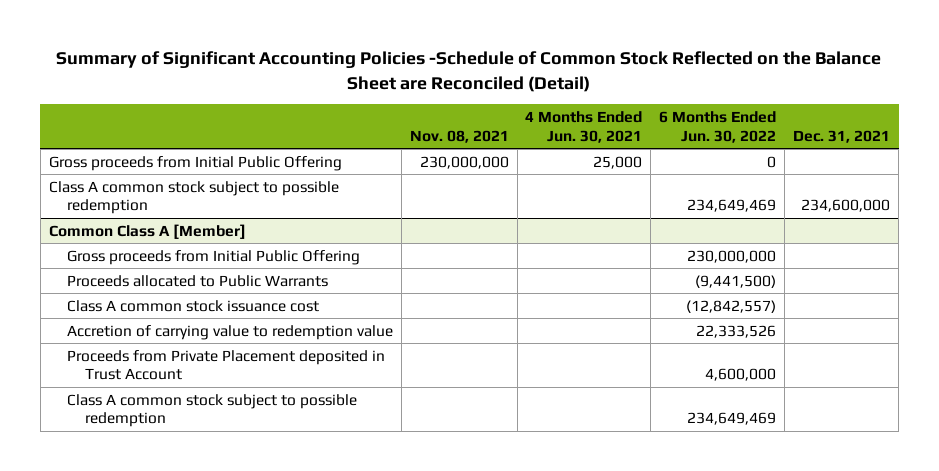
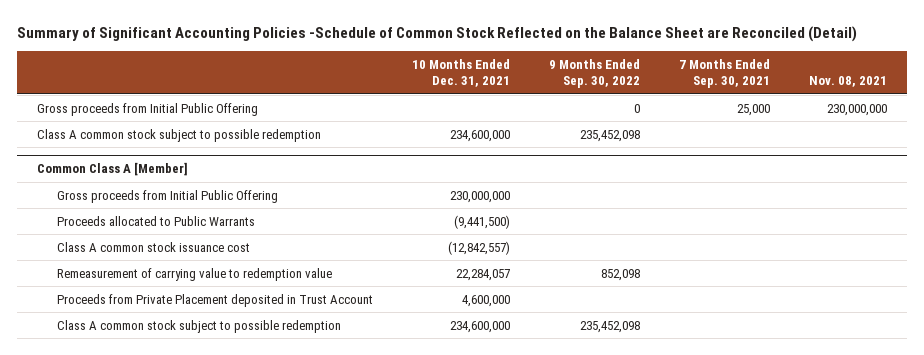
[525,111,643,143] 4 Months Ended Jun. 30, 2021 -> none
[659,111,777,143] 6 Months Ended Jun. 30, 2022 -> none
[793,129,891,143] Dec. 31, 2021 -> none
none -> [412,58,511,88] 10 Months Ended Dec. 31, 2021
none -> [549,58,641,89] 9 Months Ended Sep. 30, 2022
none -> [679,58,771,89] 7 Months Ended Sep. 30, 2021
[66,324,393,340] Accretion of carrying value to redemption value -> [57,267,333,281] Remeasurement of carrying value to redemption value

